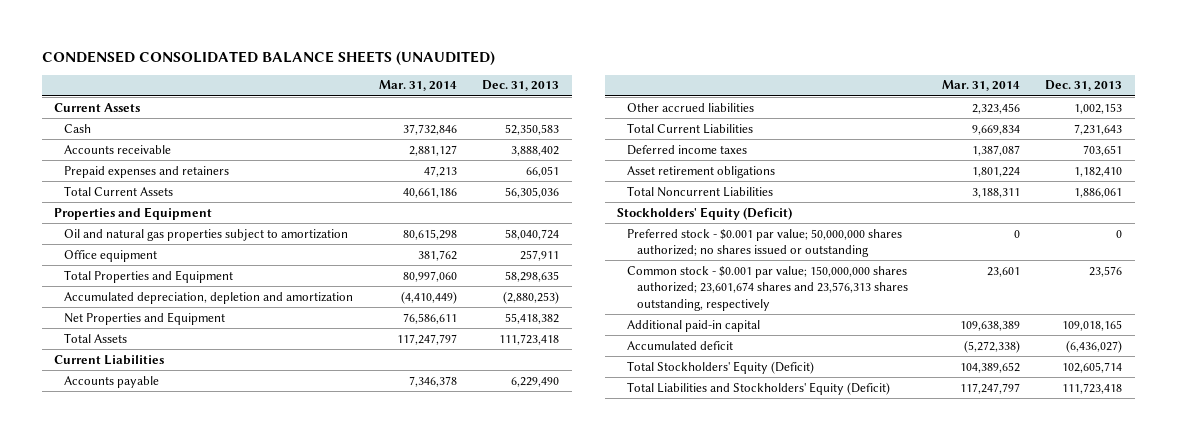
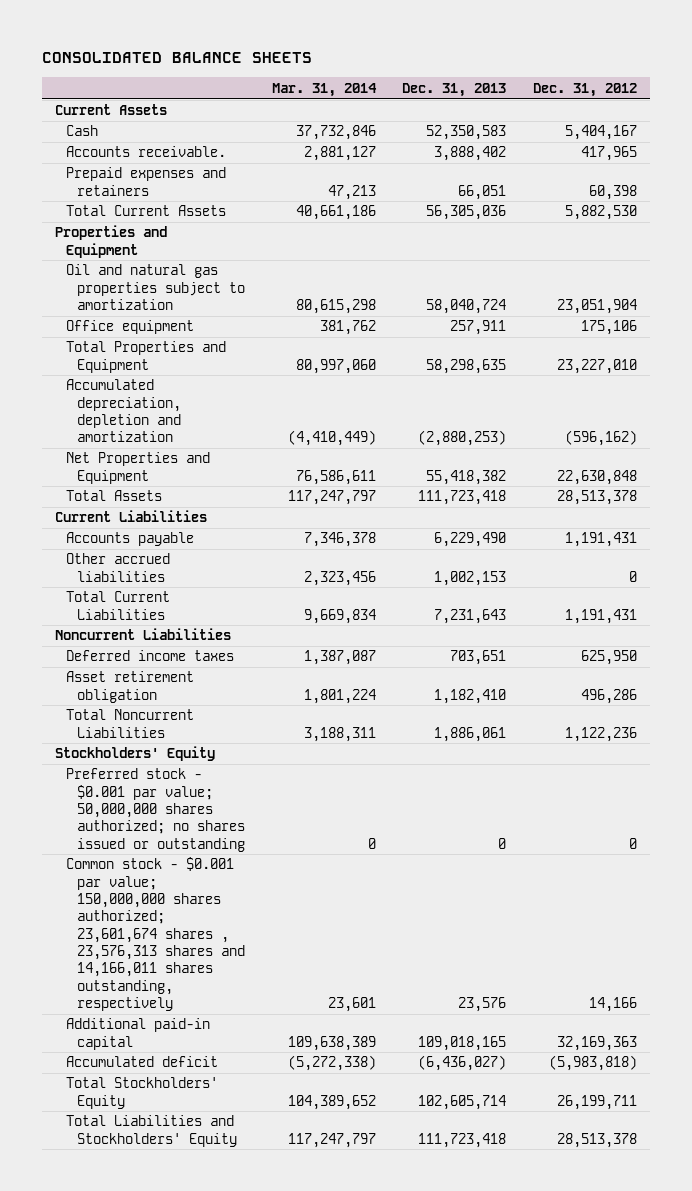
[41,50,495,66] CONDENSED CONSOLIDATED BALANCE SHEETS (UNAUDITED) -> [41,52,312,64] CONSOLIDATED BALANCE SHEETS
none -> [532,82,637,97] Dec. 31, 2012
[64,144,172,154] Accounts receivable -> [66,146,227,158] Accounts receivable.
none -> [55,628,232,641] Noncurrent Liabilities
[627,165,776,178] Asset retirement obligations -> [66,671,195,703] Asset retirement obligation
[617,206,793,220] Stockholders' Equity (Deficit) -> [55,746,216,762] Stockholders' Equity
[627,265,908,312] Common stock - $0.001 par value; 150,000,000 shares authorized; 23,601,674 shares and 23,576,313 shares outstanding, respectively -> [66,857,246,1012] Common stock - $0.001 par value; 150,000,000 shares authorized; 23,601,674 shares , 23,576,313 shares and 14,166,011 shares outstanding, respectively
[627,360,815,374] Total Stockholders' Equity (Deficit) -> [66,1077,219,1109] Total Stockholders' Equity
[627,381,891,395] Total Liabilities and Stockholders' Equity (Deficit) -> [66,1115,238,1147] Total Liabilities and Stockholders' Equity

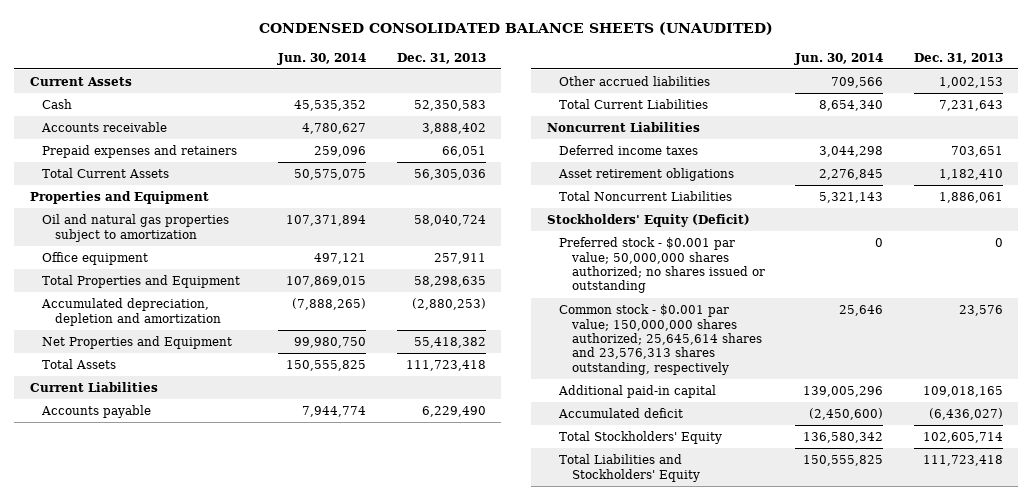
[41,52,312,64] CONSOLIDATED BALANCE SHEETS -> [259,22,774,36] CONDENSED CONSOLIDATED BALANCE SHEETS (UNAUDITED)
[271,82,377,97] Mar. 31, 2014 -> none
[532,82,637,97] Dec. 31, 2012 -> none
none -> [277,52,367,65] Jun. 30, 2014
[66,146,227,158] Accounts receivable. -> [41,122,168,133] Accounts receivable
[66,671,195,703] Asset retirement obligation -> [558,168,735,182] Asset retirement obligations
[55,746,216,762] Stockholders' Equity -> [546,214,750,228] Stockholders' Equity (Deficit)
[66,857,246,1012] Common stock - $0.001 par value; 150,000,000 shares authorized; 23,601,674 shares , 23,576,313 shares and 14,166,011 shares outstanding, respectively -> [559,304,762,375] Common stock - $0.001 par value; 150,000,000 shares authorized; 25,645,614 shares and 23,576,313 shares outstanding, respectively

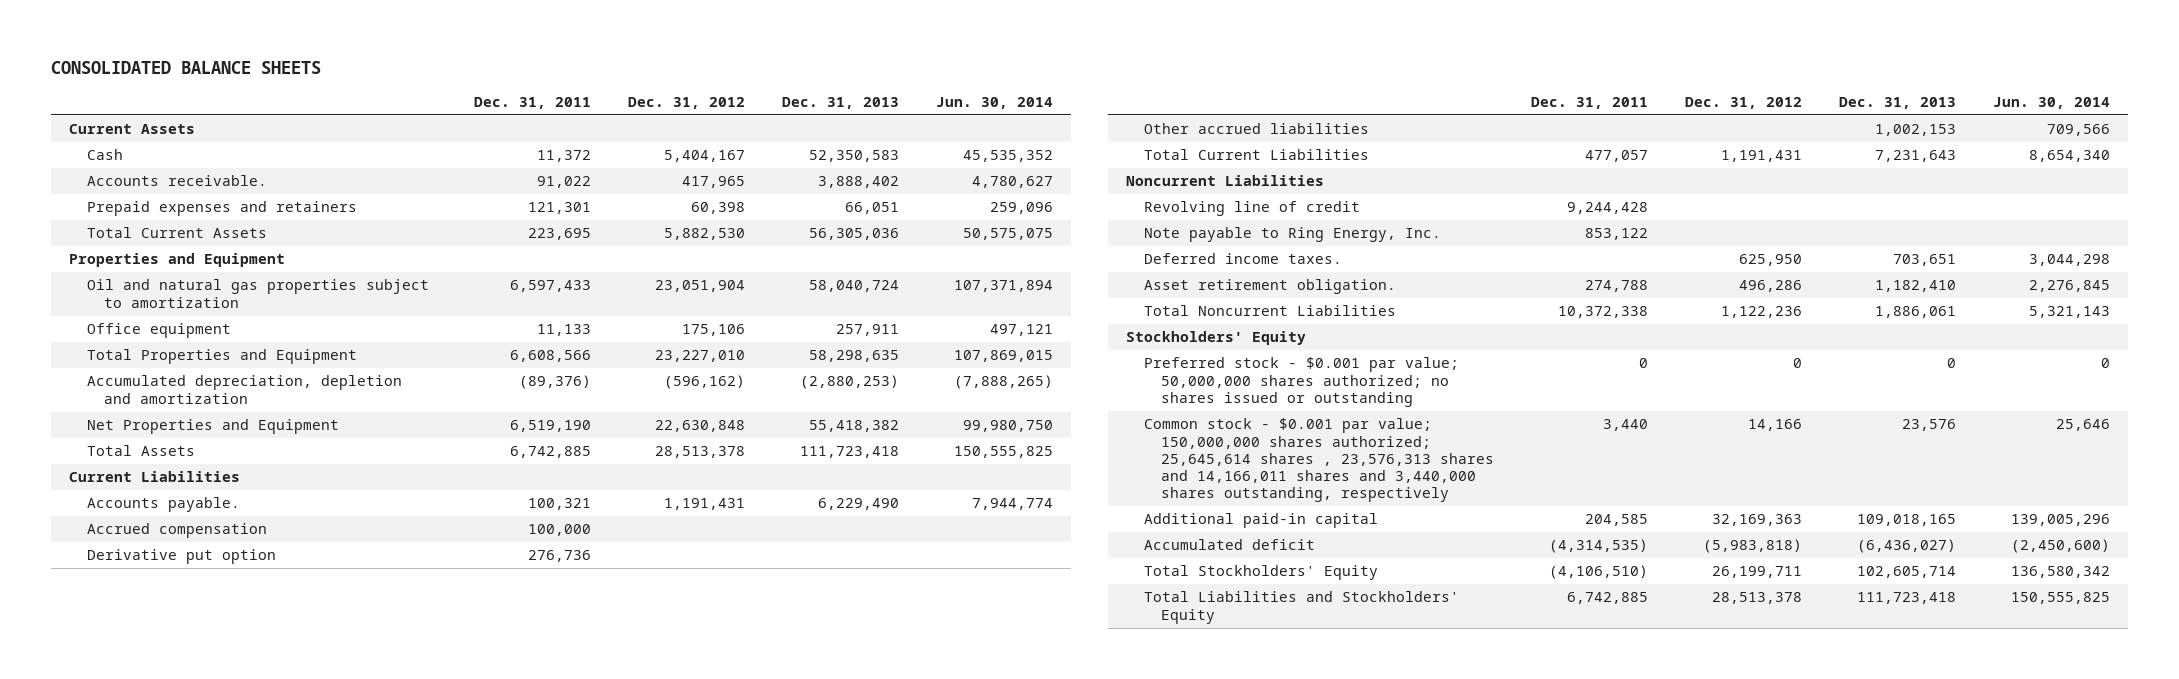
[259,22,774,36] CONDENSED CONSOLIDATED BALANCE SHEETS (UNAUDITED) -> [50,60,321,74] CONSOLIDATED BALANCE SHEETS
none -> [474,96,592,109] Dec. 31, 2011
none -> [627,96,745,109] Dec. 31, 2012
[41,122,168,133] Accounts receivable -> [86,175,267,187] Accounts receivable.
[41,405,152,419] Accounts payable -> [86,497,240,513] Accounts payable.
none -> [86,523,267,539] Accrued compensation
none -> [86,549,276,565] Derivative put option
none -> [1143,201,1360,217] Revolving line of credit
none -> [1143,227,1441,243] Note payable to Ring Energy, Inc.
[559,145,699,156] Deferred income taxes -> [1143,253,1342,265] Deferred income taxes.
[558,168,735,182] Asset retirement obligations -> [1143,279,1396,295] Asset retirement obligation.
[546,214,750,228] Stockholders' Equity (Deficit) -> [1126,331,1307,346] Stockholders' Equity
[559,304,762,375] Common stock - $0.001 par value; 150,000,000 shares authorized; 25,645,614 shares and 23,576,313 shares outstanding, respectively -> [1143,418,1495,503] Common stock - $0.001 par value; 150,000,000 shares authorized; 25,645,614 shares , 23,576,313 shares and 14,166,011 shares and 3,440,000 shares outstanding, respectively

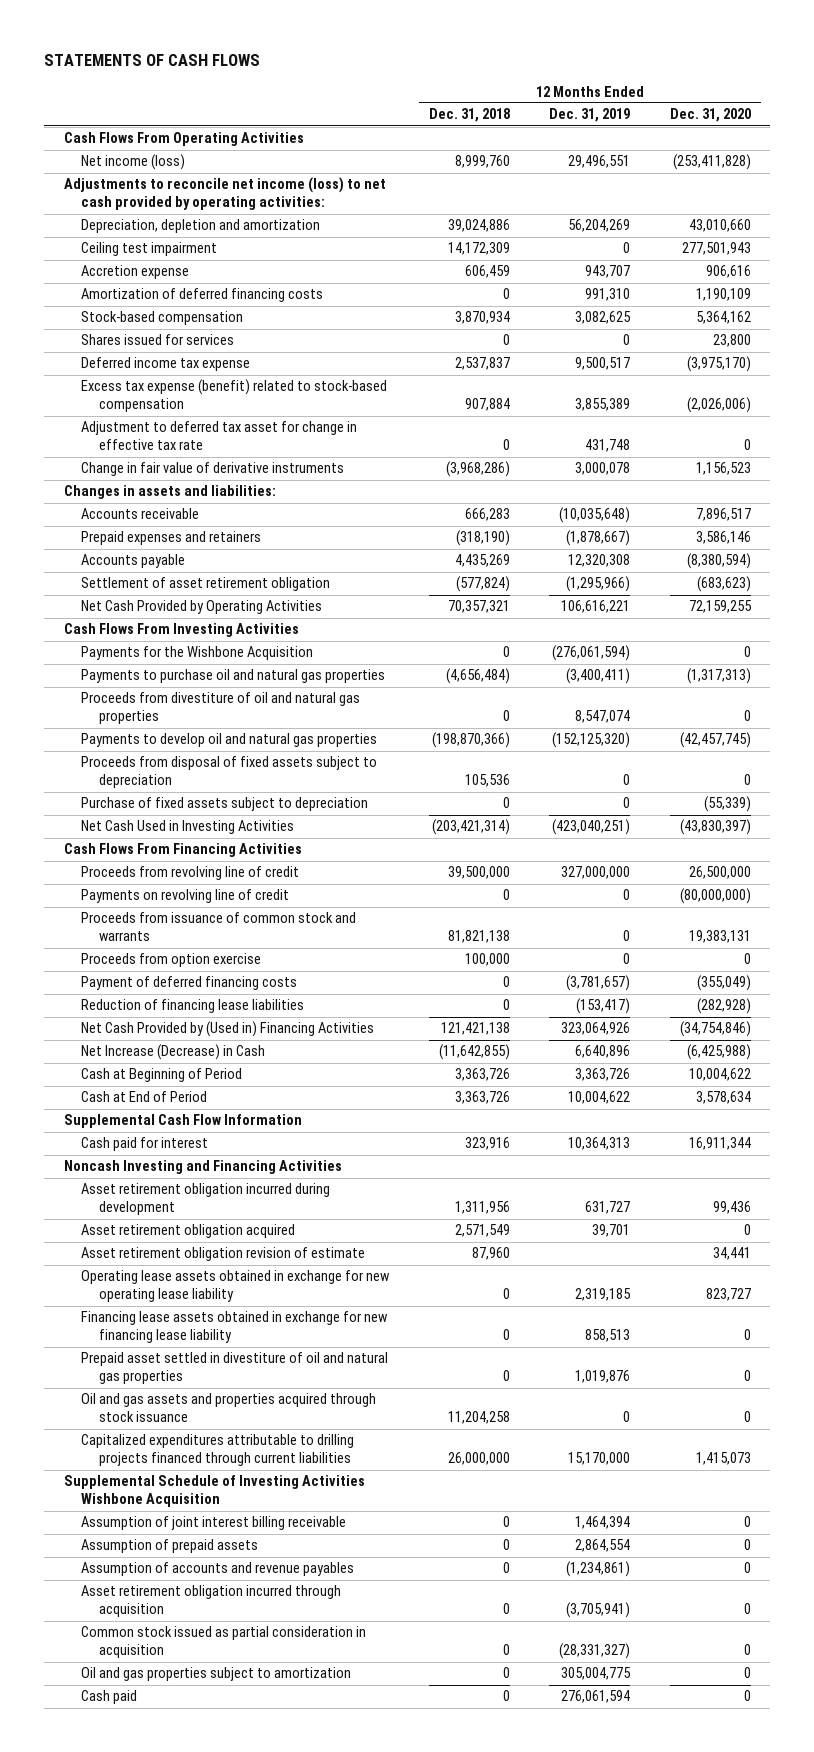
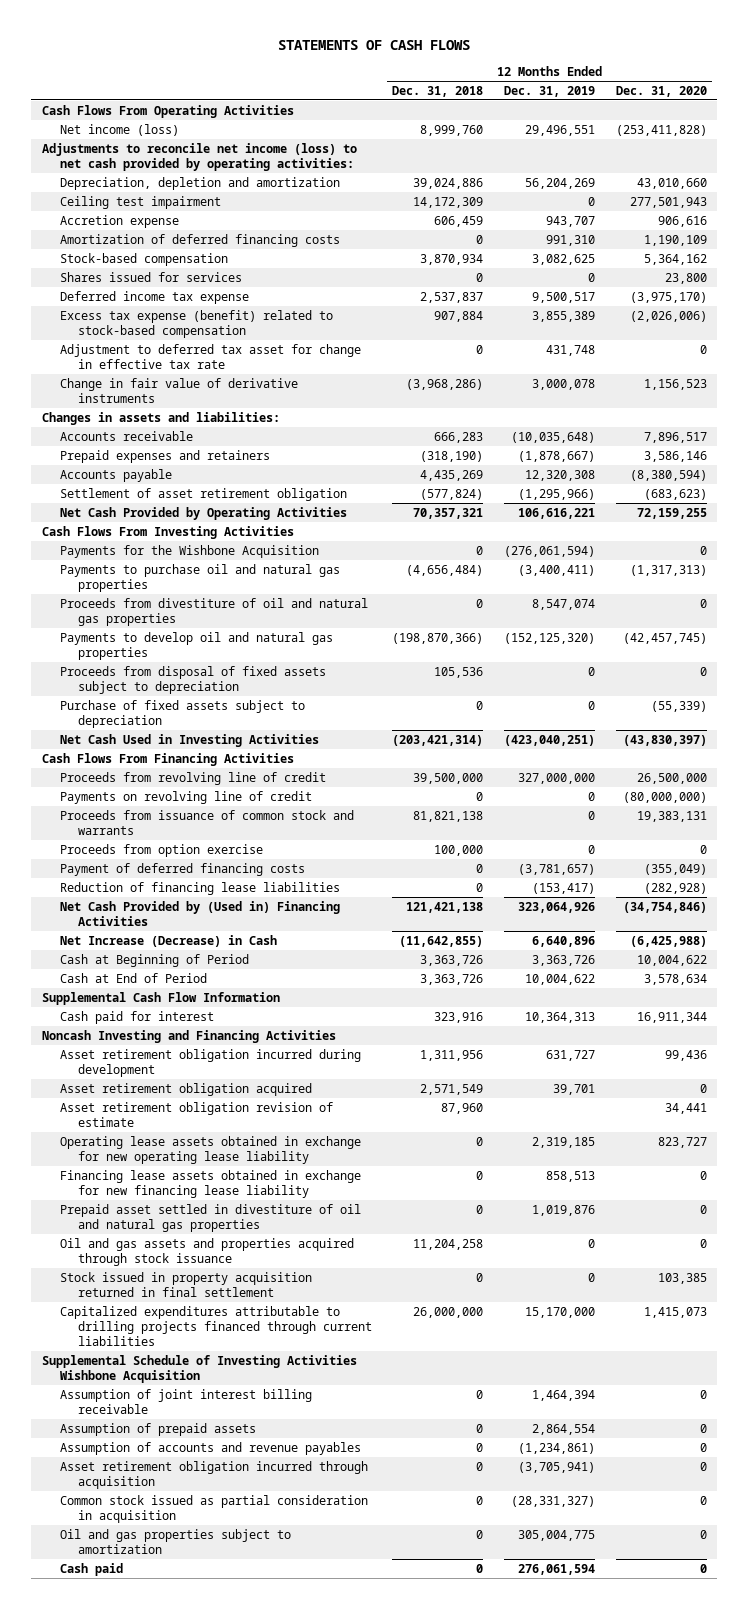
none -> [59,1271,312,1297] Stock issued in property acquisition returned in final settlement

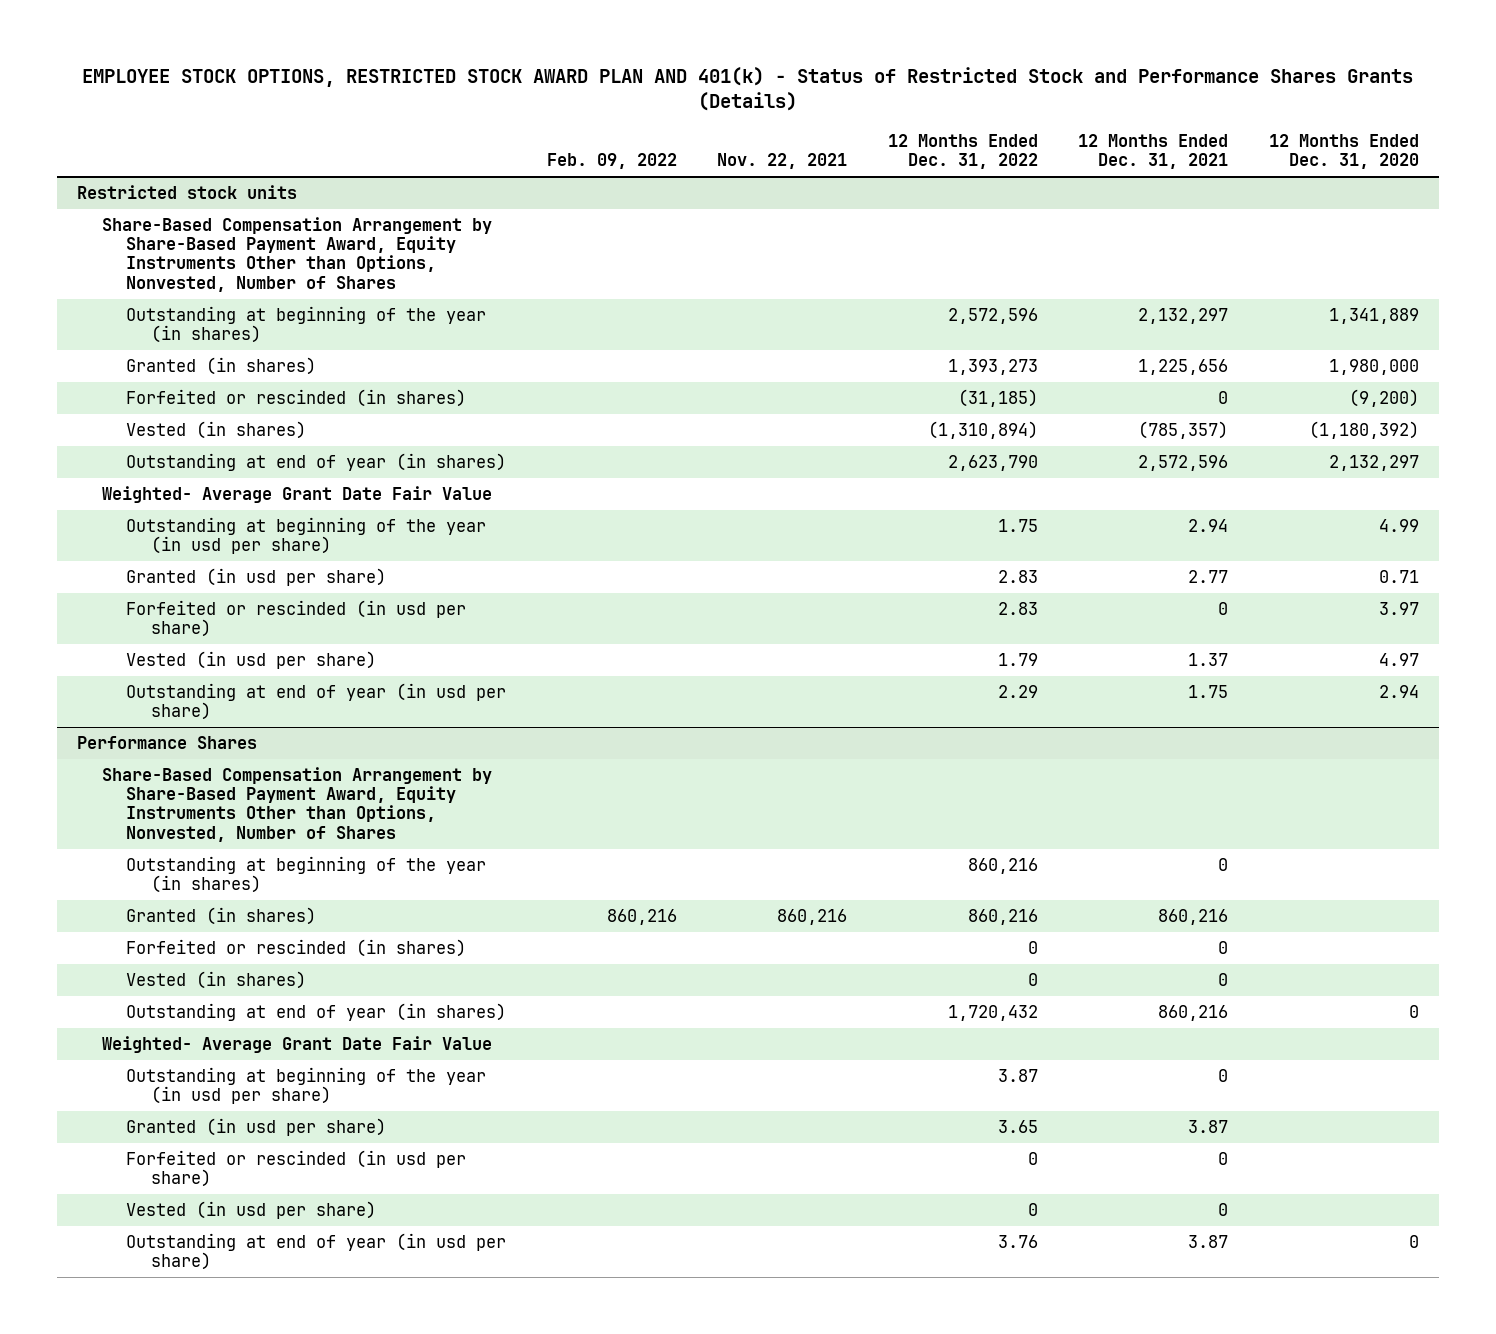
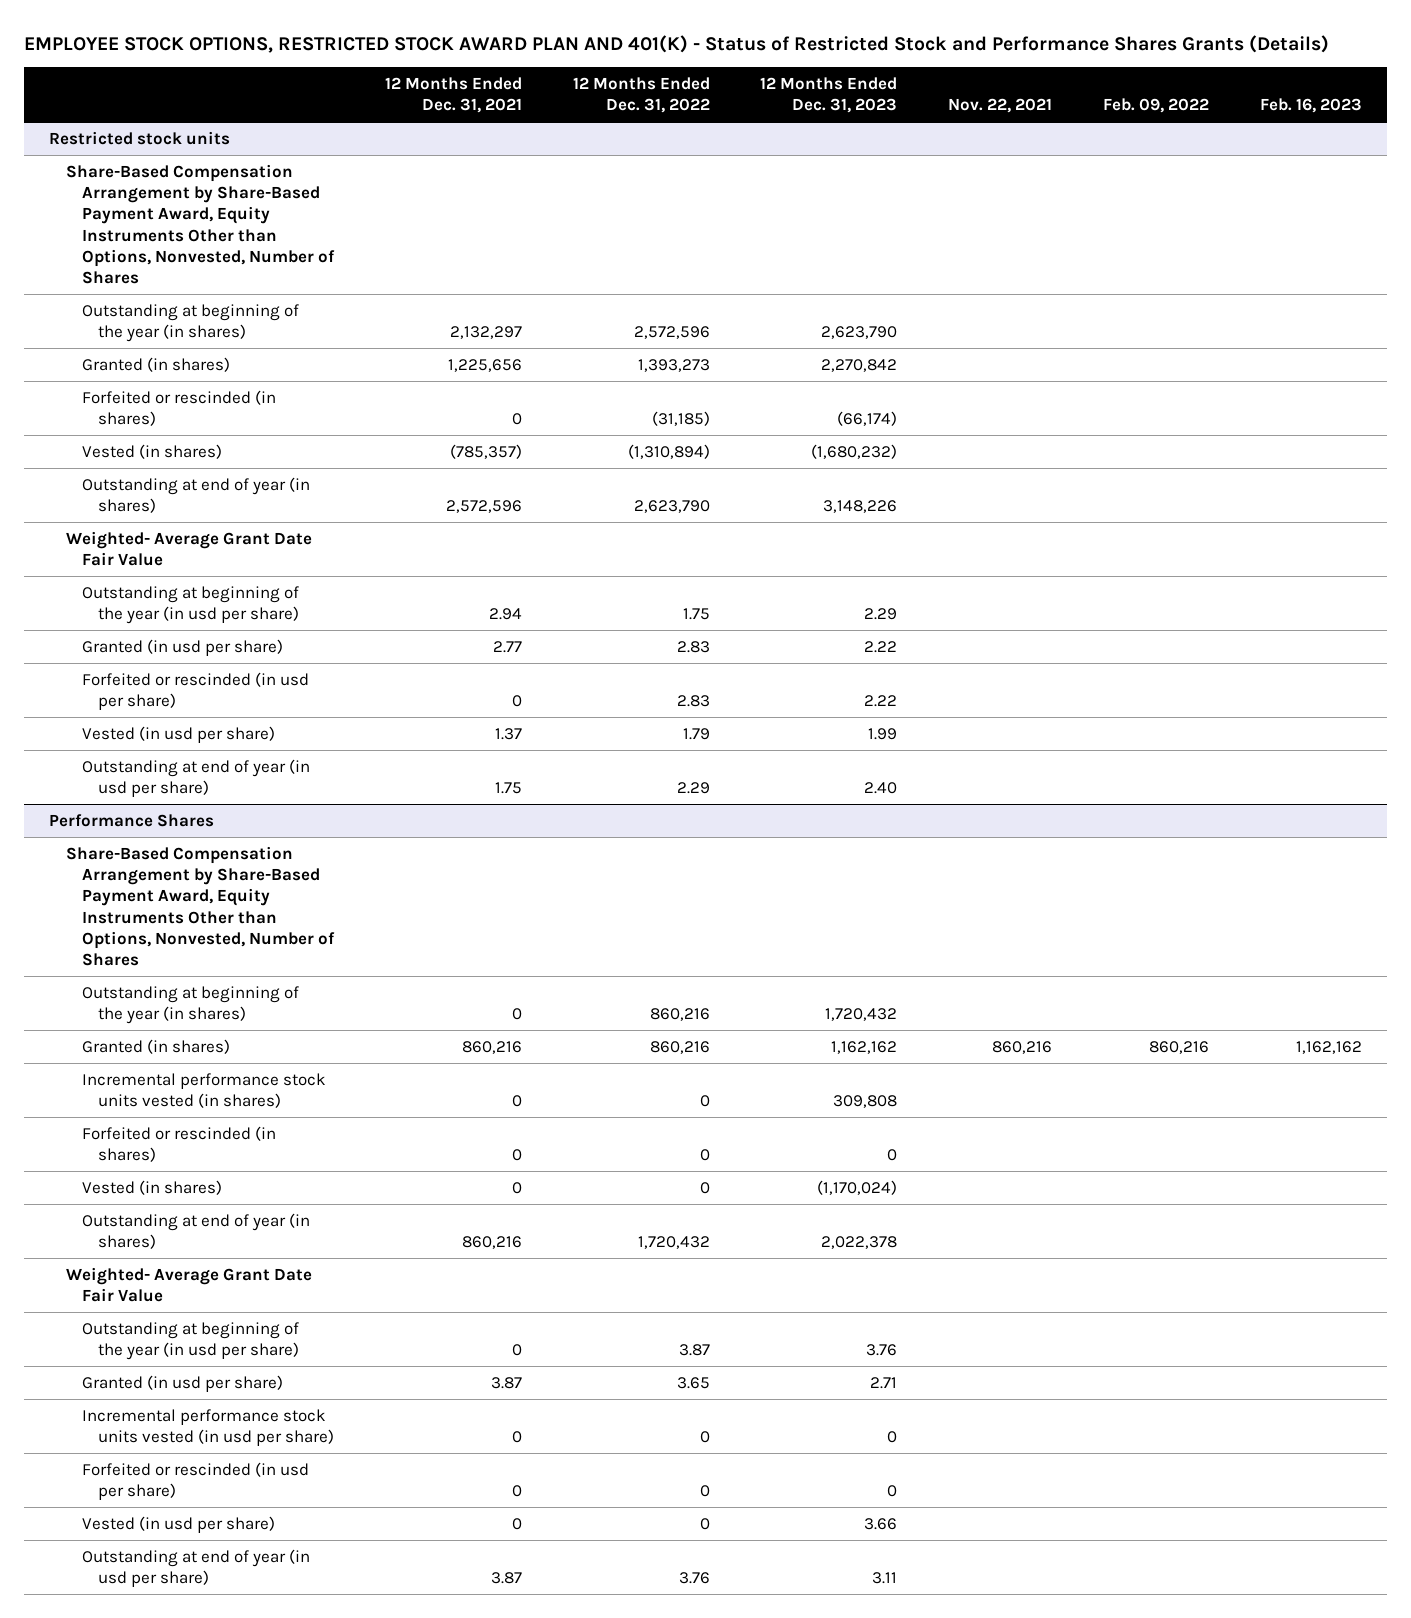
[82,66,1414,112] EMPLOYEE STOCK OPTIONS, RESTRICTED STOCK AWARD PLAN AND 401(k) - Status of Restricted Stock and Performance Shares Grants (Details) -> [24,35,1330,54] EMPLOYEE STOCK OPTIONS, RESTRICTED STOCK AWARD PLAN AND 401(K) - Status of Restricted Stock and Performance Shares Grants (Details)
[1268,133,1419,170] 12 Months Ended Dec. 31, 2020 -> none
none -> [760,77,898,114] 12 Months Ended Dec. 31, 2023
none -> [1259,98,1362,114] Feb. 16, 2023
none -> [81,1072,326,1109] Incremental performance stock units vested (in shares)
none -> [81,1408,335,1447] Incremental performance stock units vested (in usd per share)

